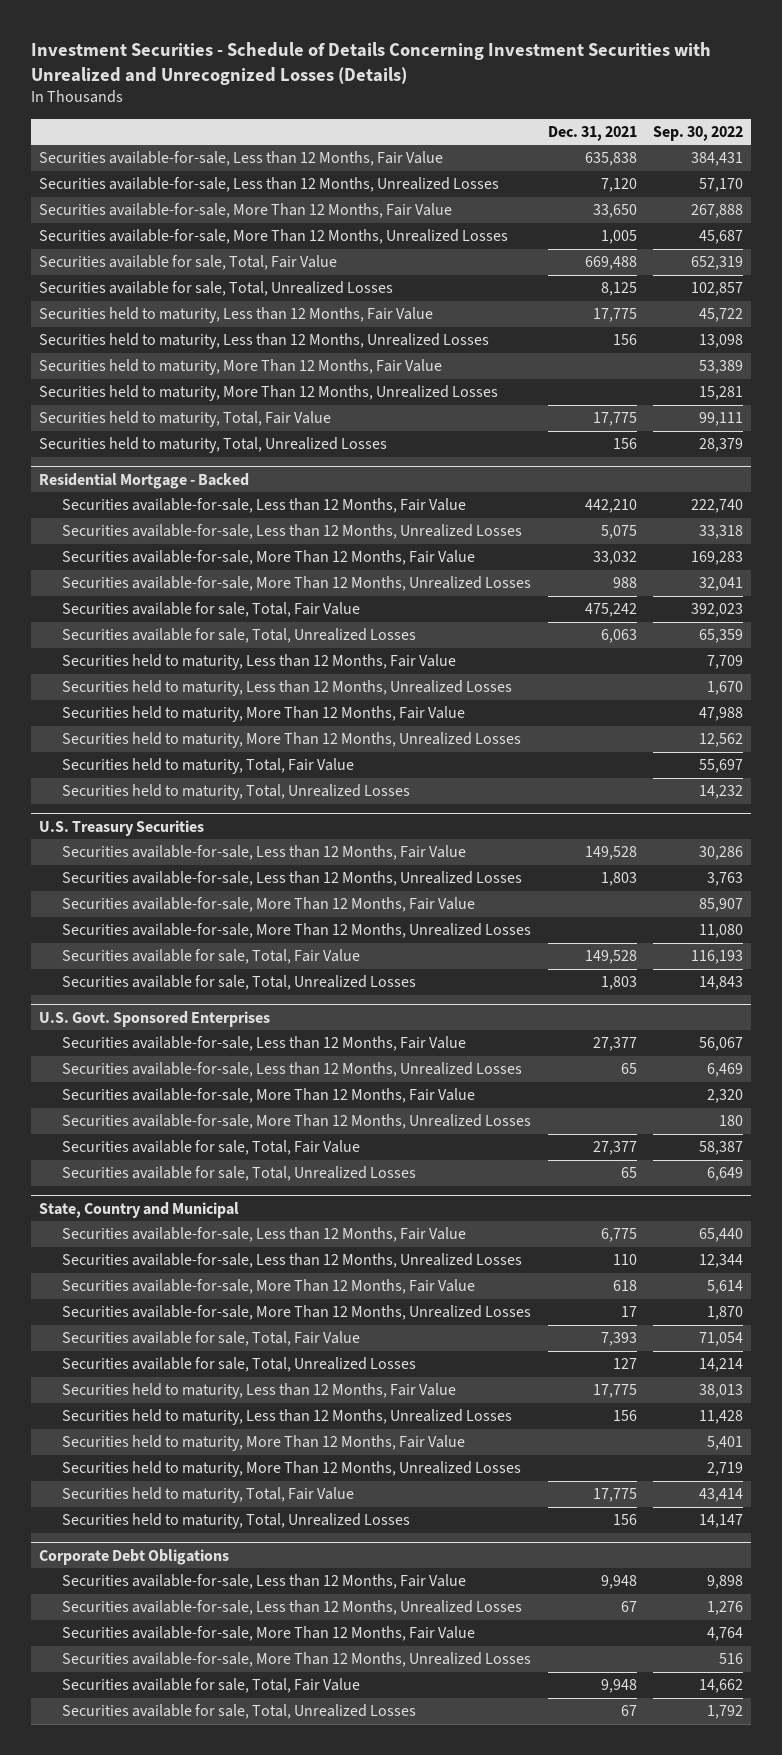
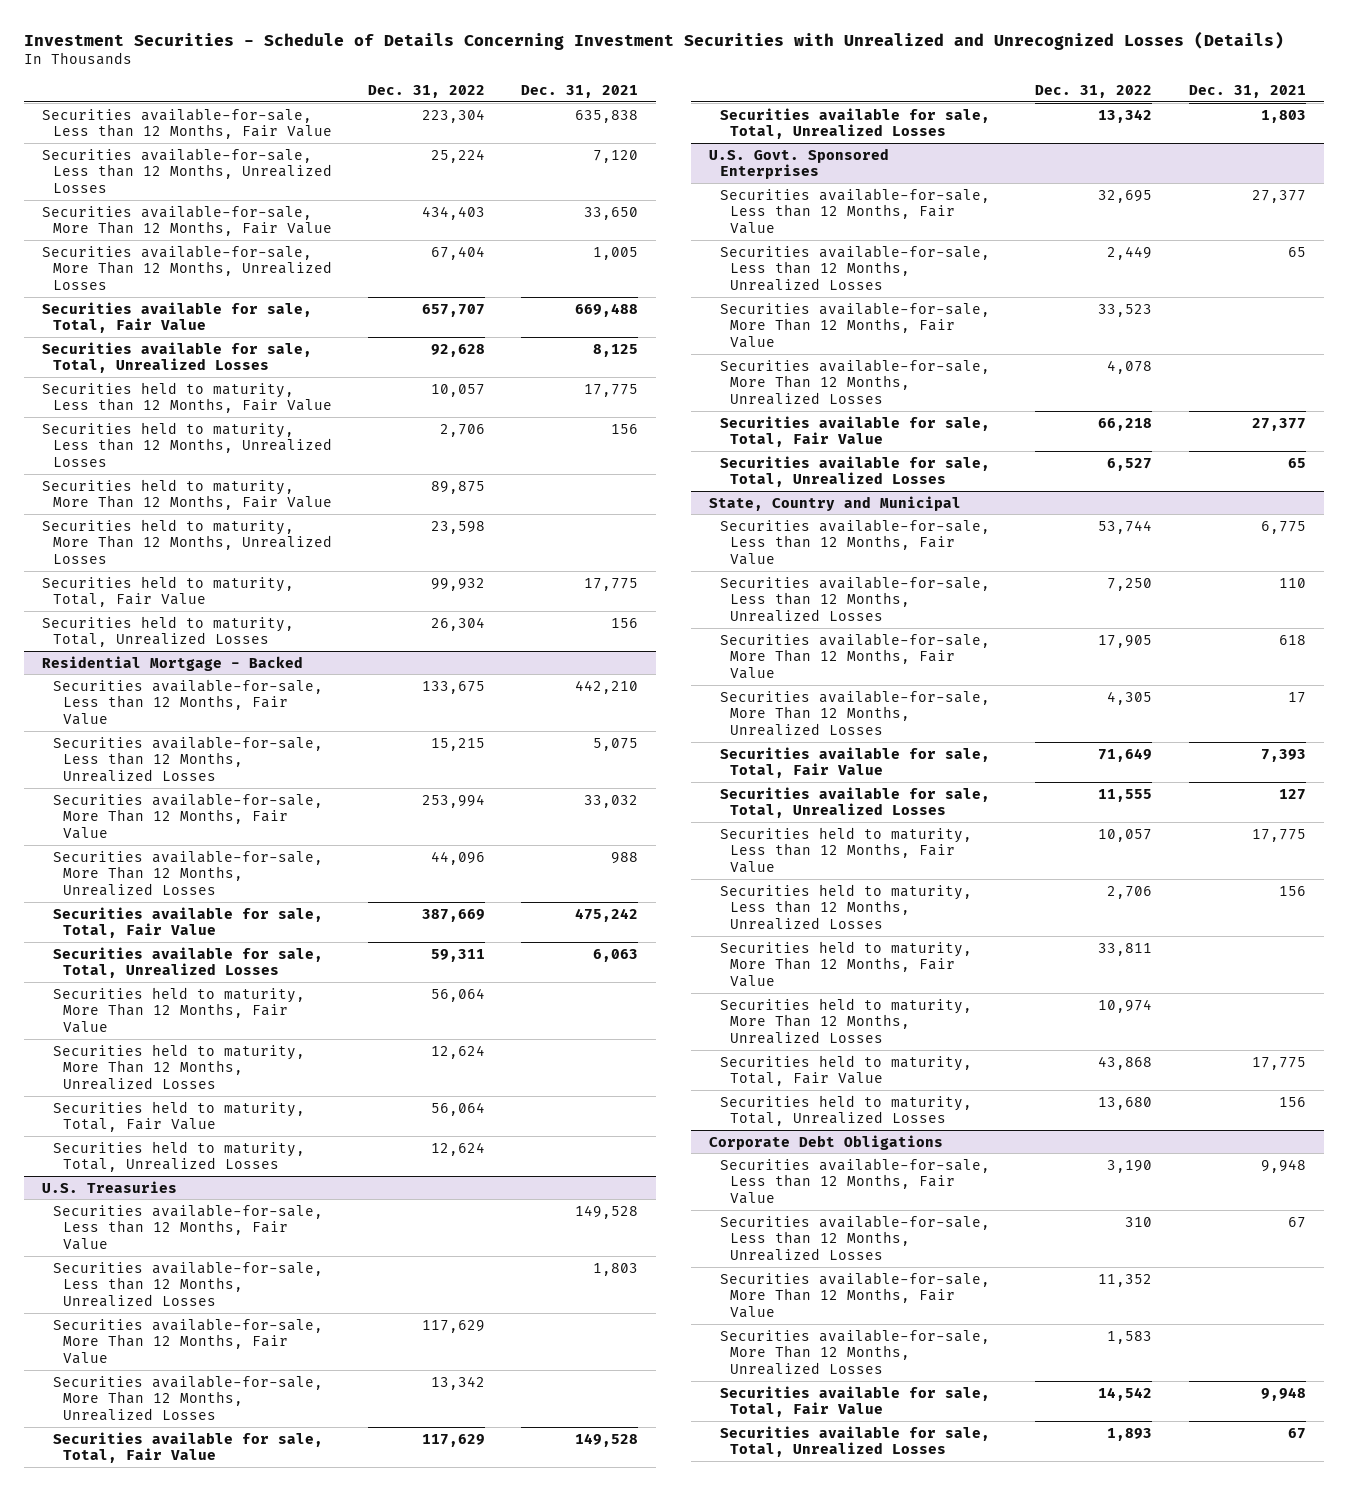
[652,125,743,141] Sep. 30, 2022 -> none
none -> [367,85,485,99] Dec. 31, 2022
[62,654,457,671] Securities held to maturity, Less than 12 Months, Fair Value -> none
[62,680,513,697] Securities held to maturity, Less than 12 Months, Unrealized Losses -> none
[39,819,205,836] U.S. Treasury Securities -> [41,1180,177,1193] U.S. Treasuries

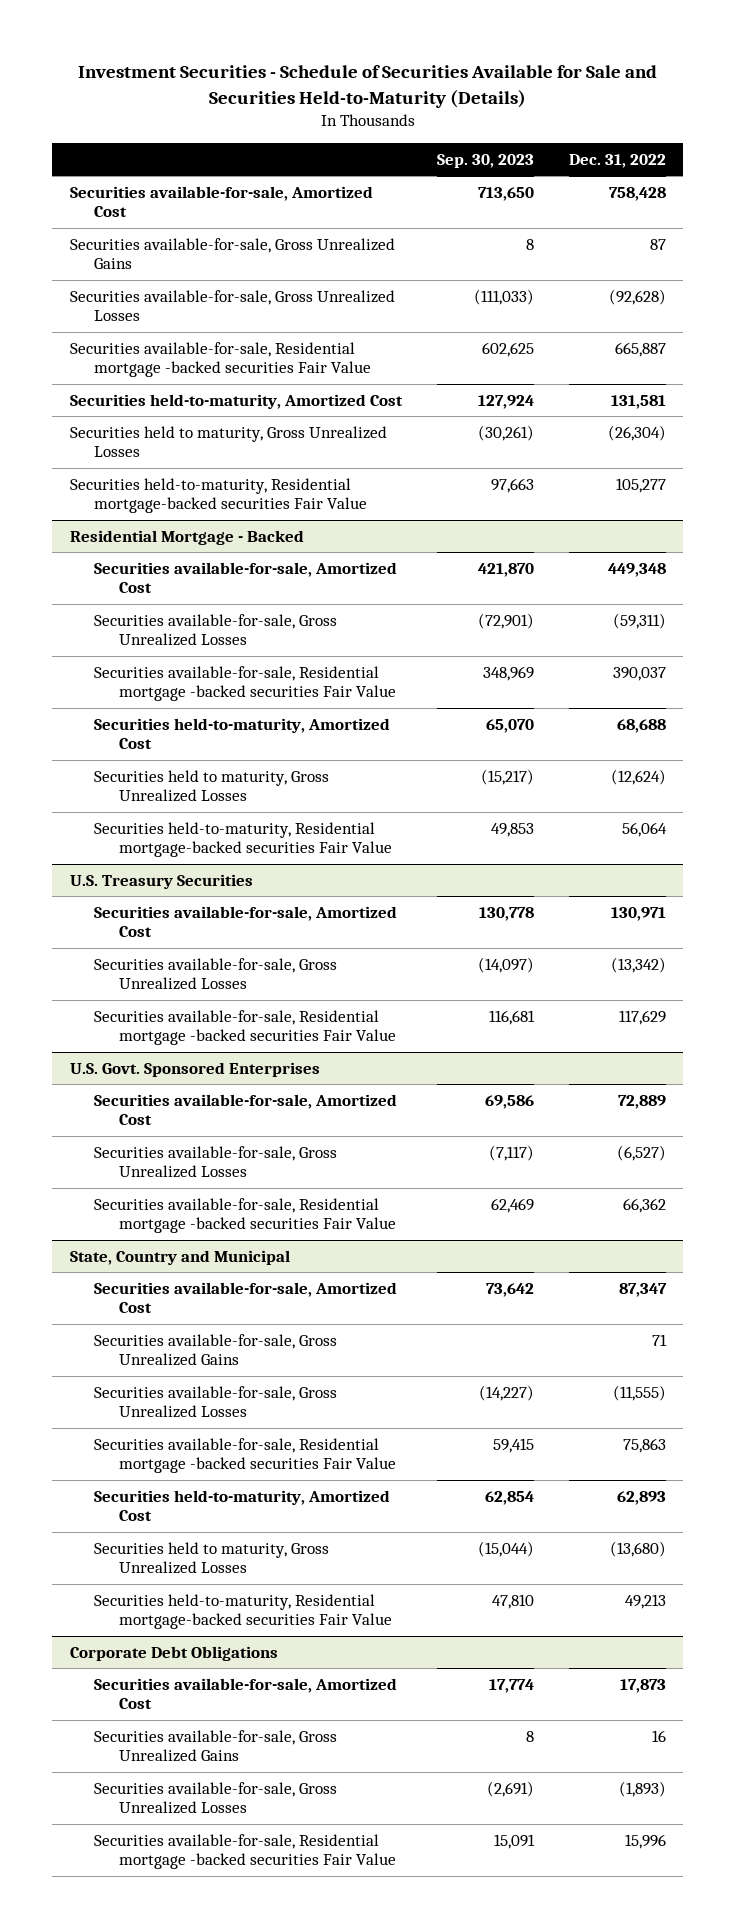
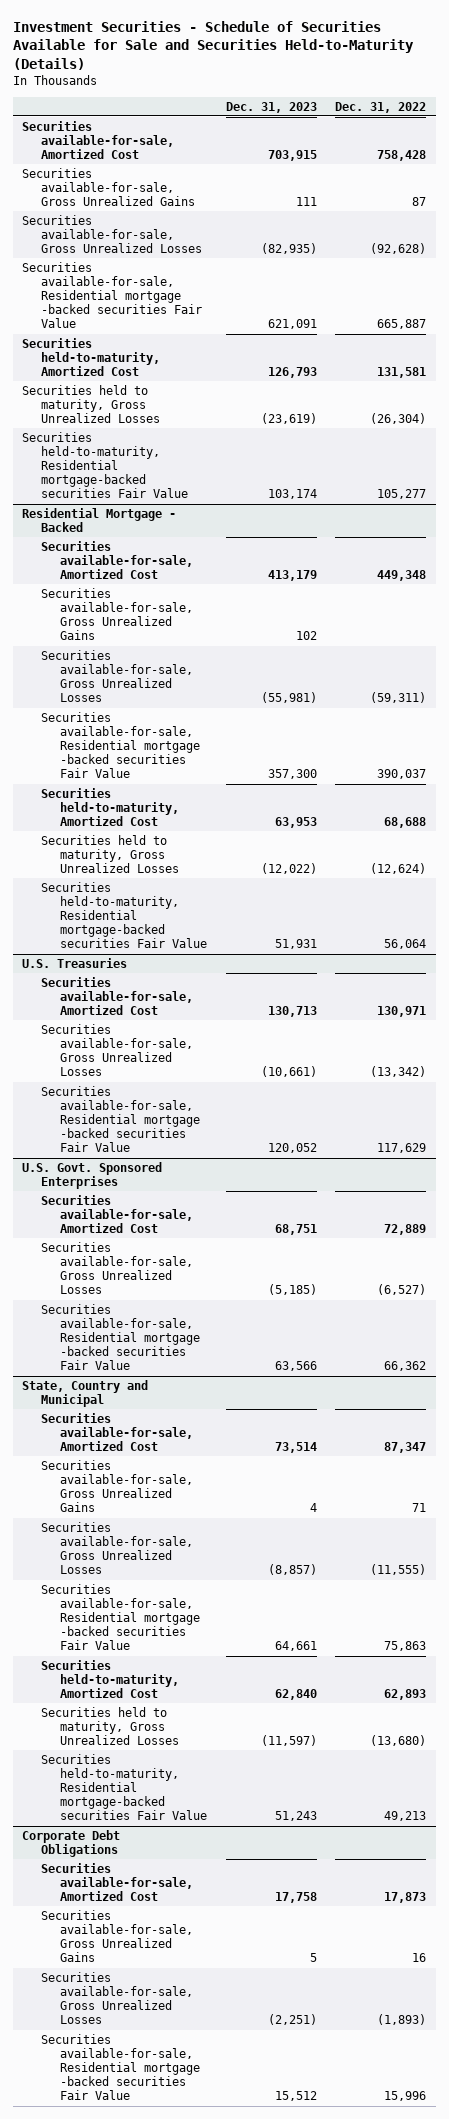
[436,153,534,168] Sep. 30, 2023 -> none
none -> [225,101,317,113] Dec. 31, 2023
none -> [41,587,194,641] Securities available-for-sale, Gross Unrealized Gains
[69,873,253,889] U.S. Treasury Securities -> [22,957,128,968] U.S. Treasuries

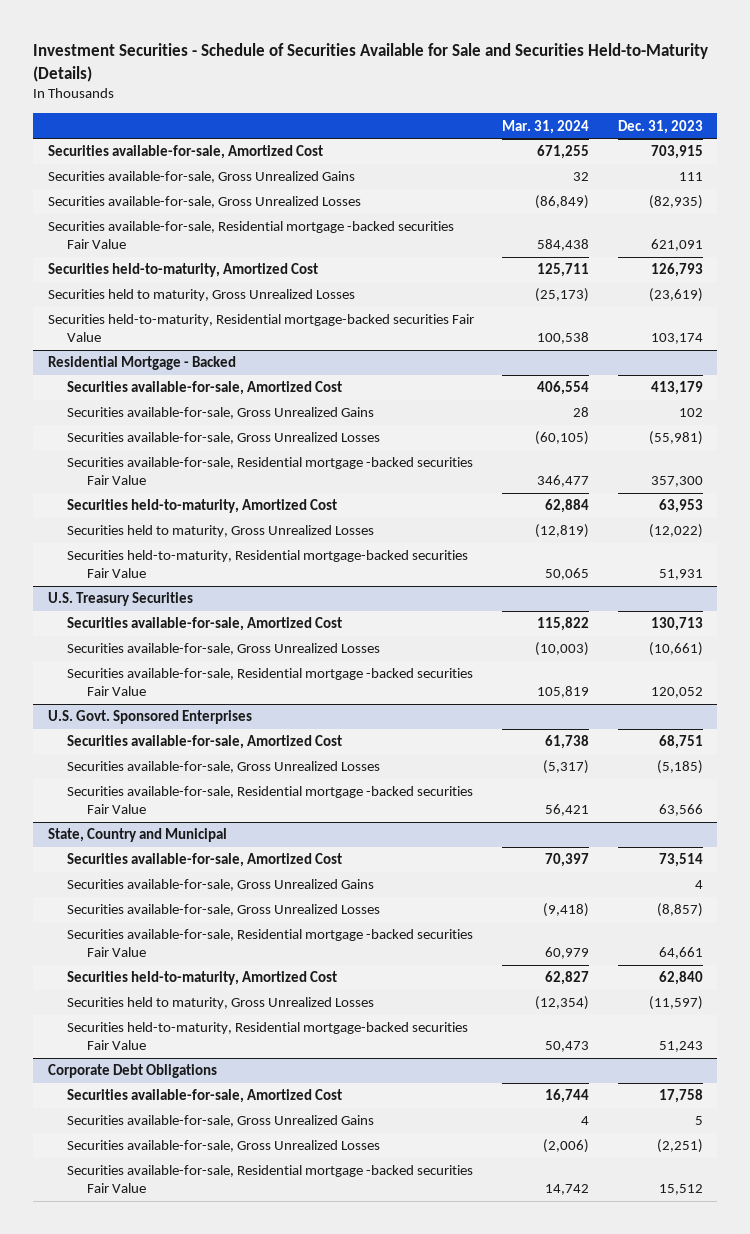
[335,101,427,113] Dec. 31, 2022 -> none
none -> [502,119,590,134] Mar. 31, 2024
[22,957,128,968] U.S. Treasuries -> [47,592,193,607] U.S. Treasury Securities

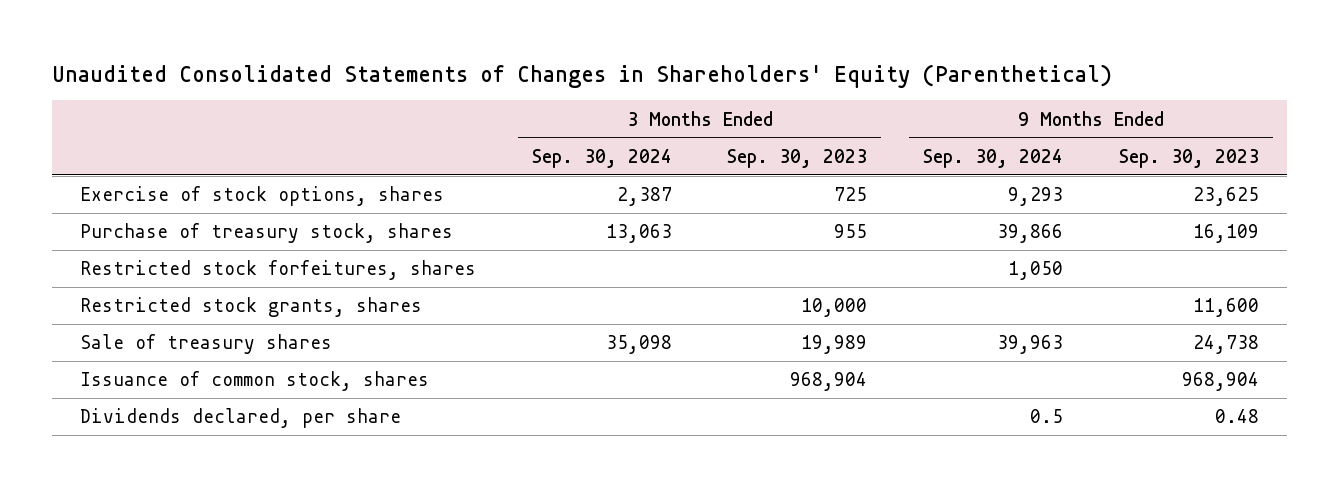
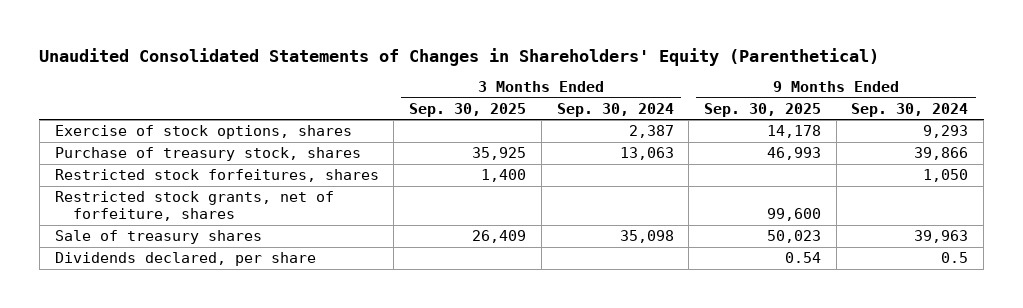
[727,148,868,168] Sep. 30, 2023 -> none
[1118,148,1259,168] Sep. 30, 2023 -> none
none -> [409,102,527,117] Sep. 30, 2025
none -> [703,102,821,117] Sep. 30, 2025
[79,297,422,318] Restricted stock grants, shares -> [54,191,334,222] Restricted stock grants, net of forfeiture, shares
[79,371,429,392] Issuance of common stock, shares -> none

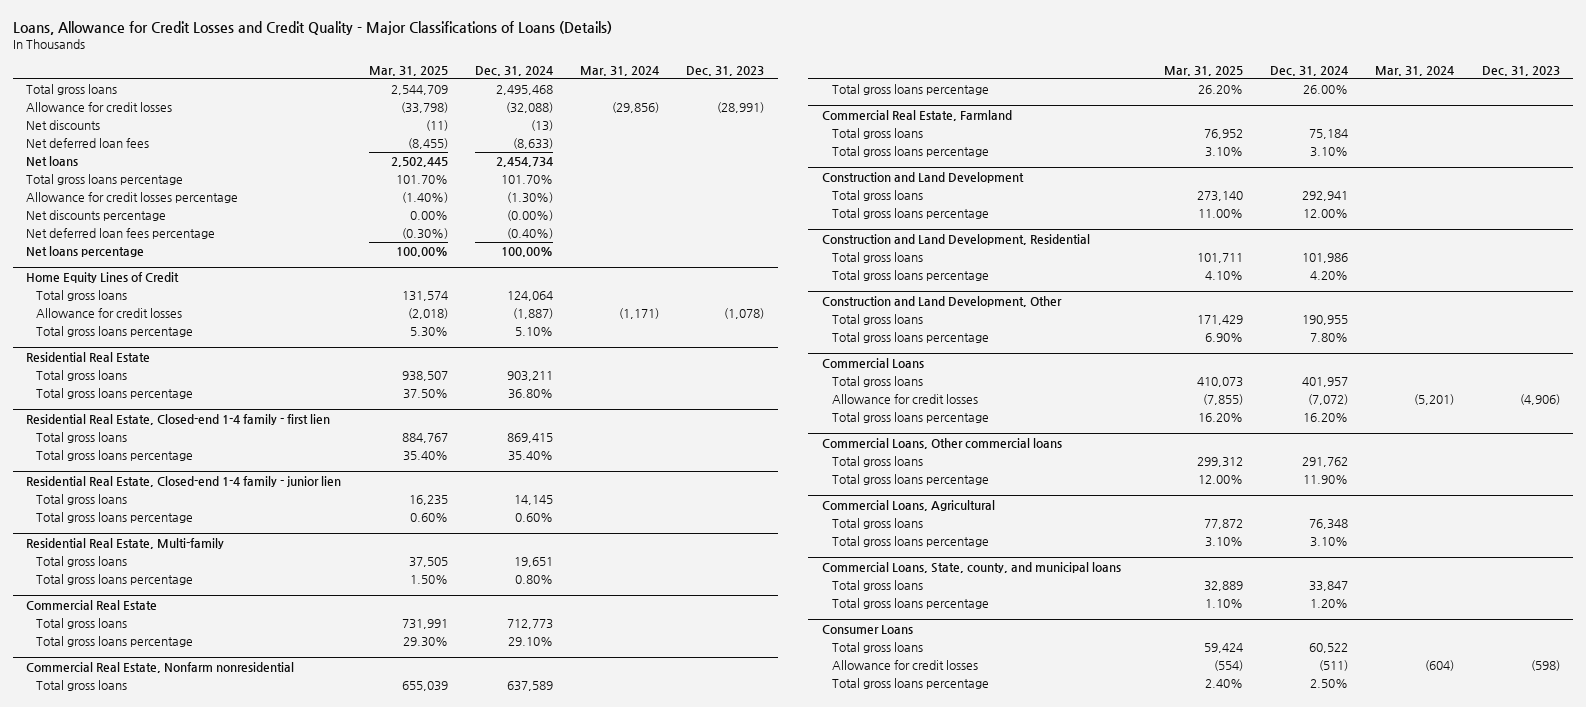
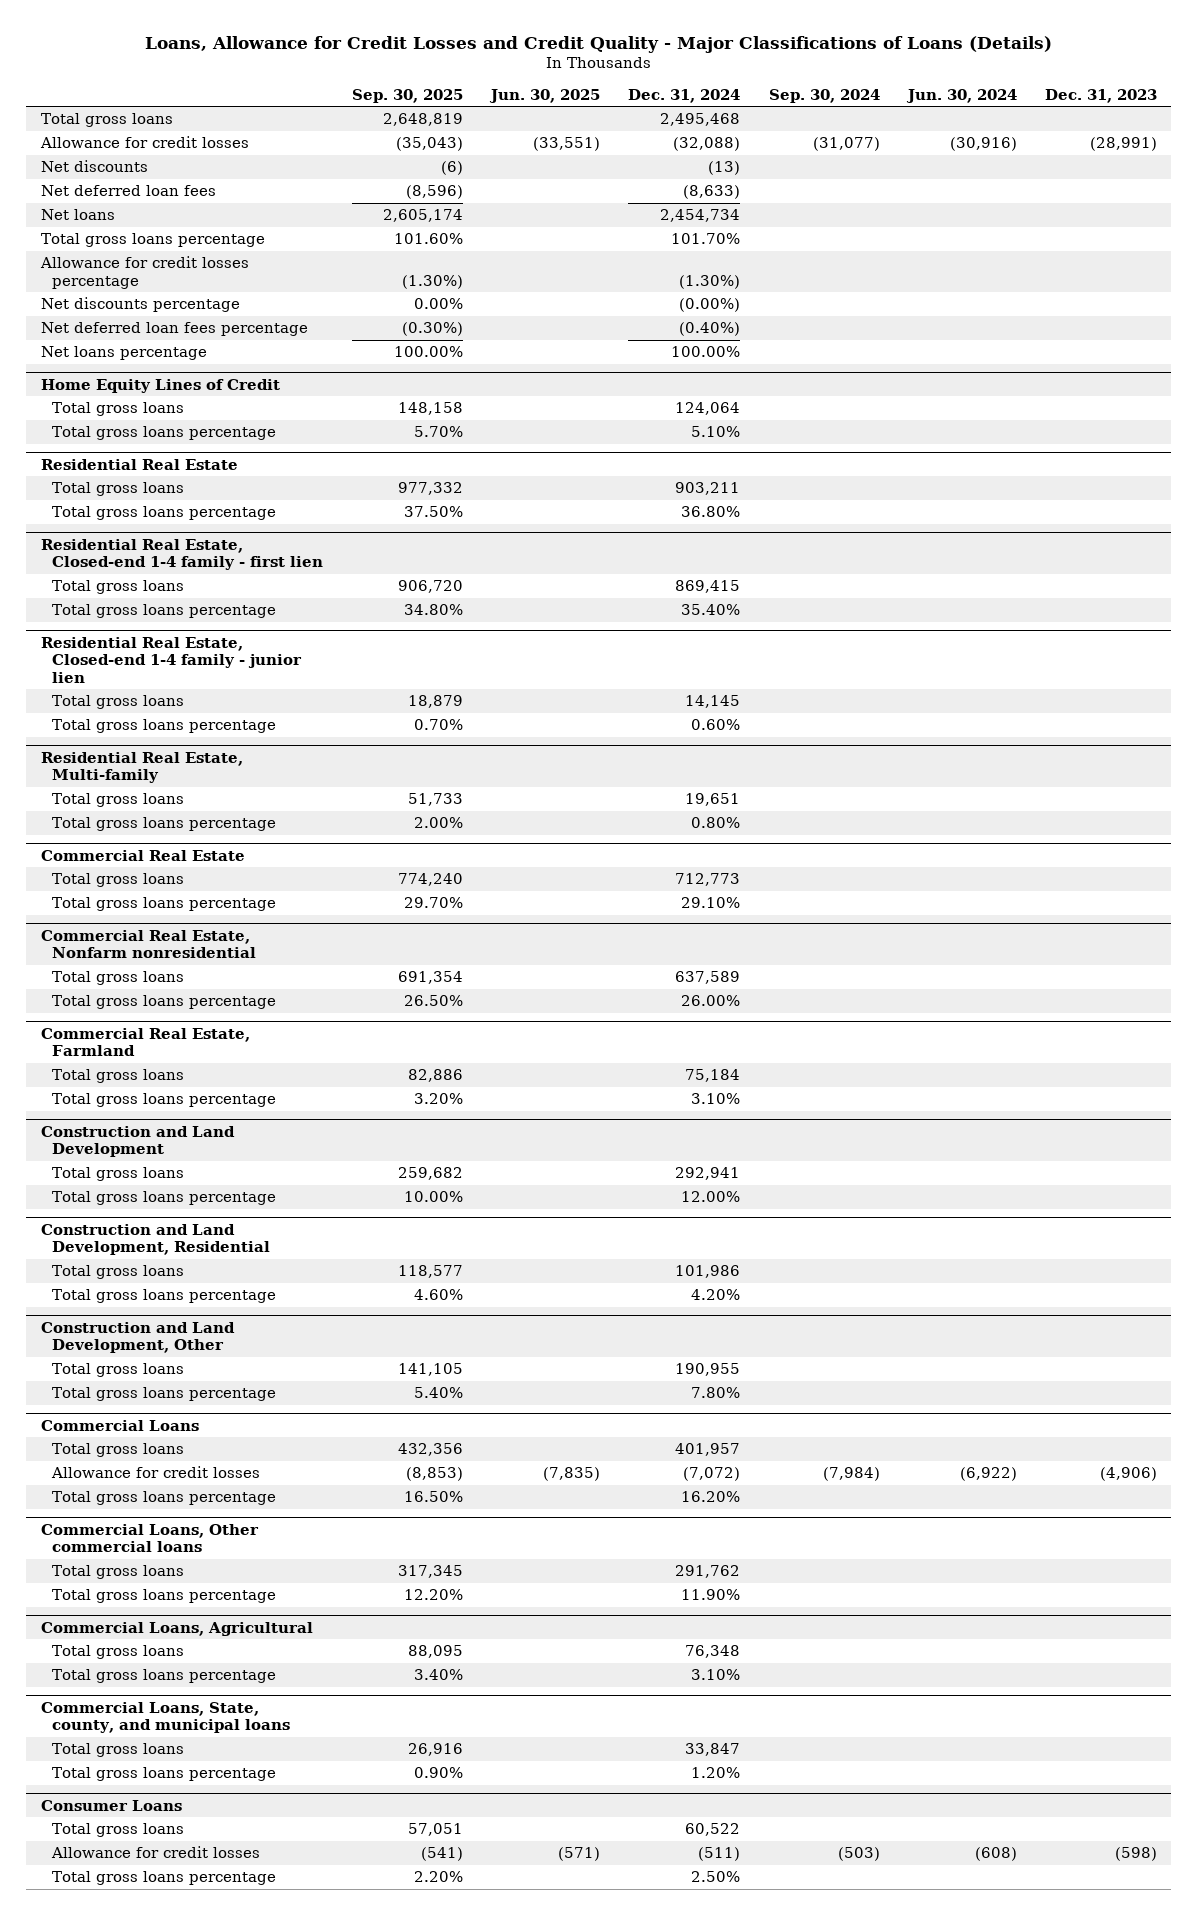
[368,65,448,76] Mar. 31, 2025 -> none
[580,65,660,76] Mar. 31, 2024 -> none
none -> [351,88,463,103] Sep. 30, 2025
none -> [488,88,600,103] Jun. 30, 2025
none -> [768,88,880,103] Sep. 30, 2024
none -> [905,88,1017,103] Jun. 30, 2024
[36,308,183,319] Allowance for credit losses -> none

